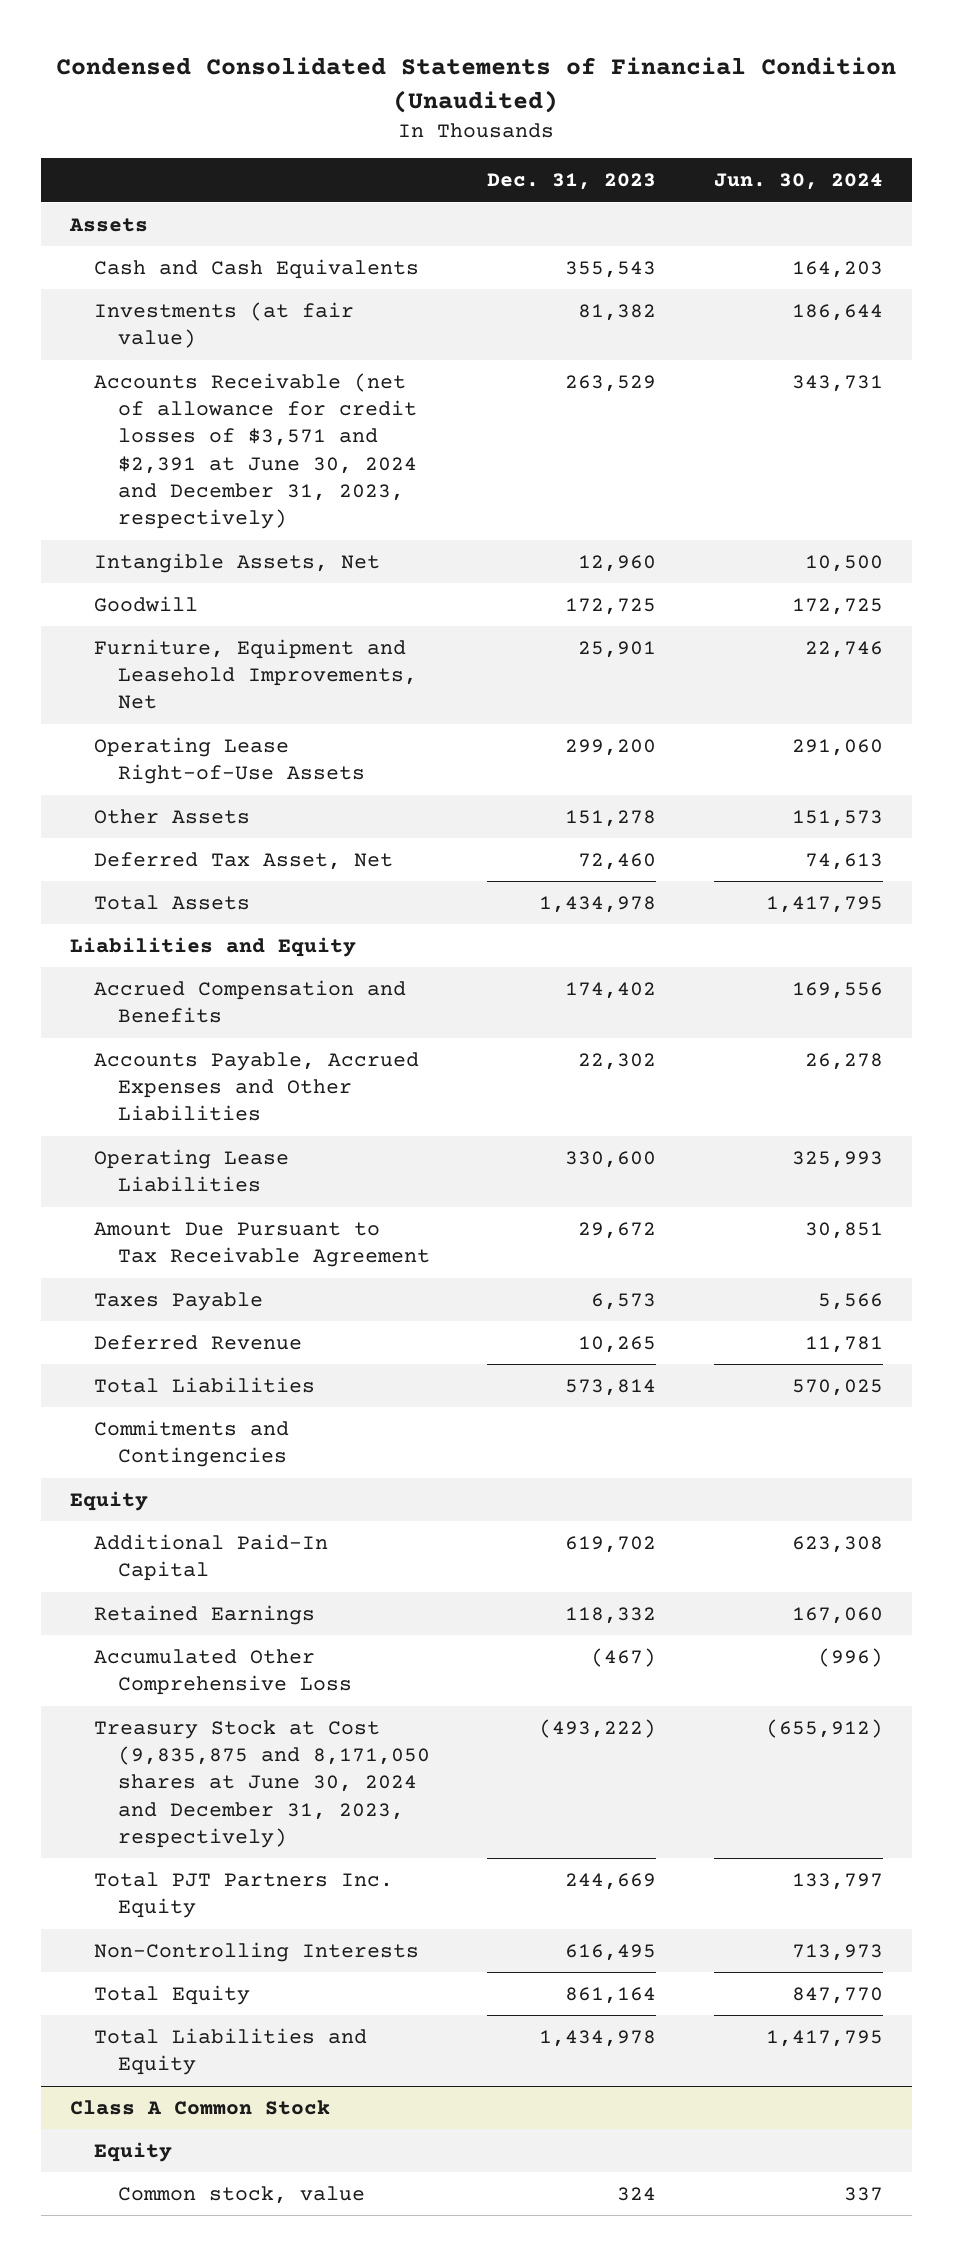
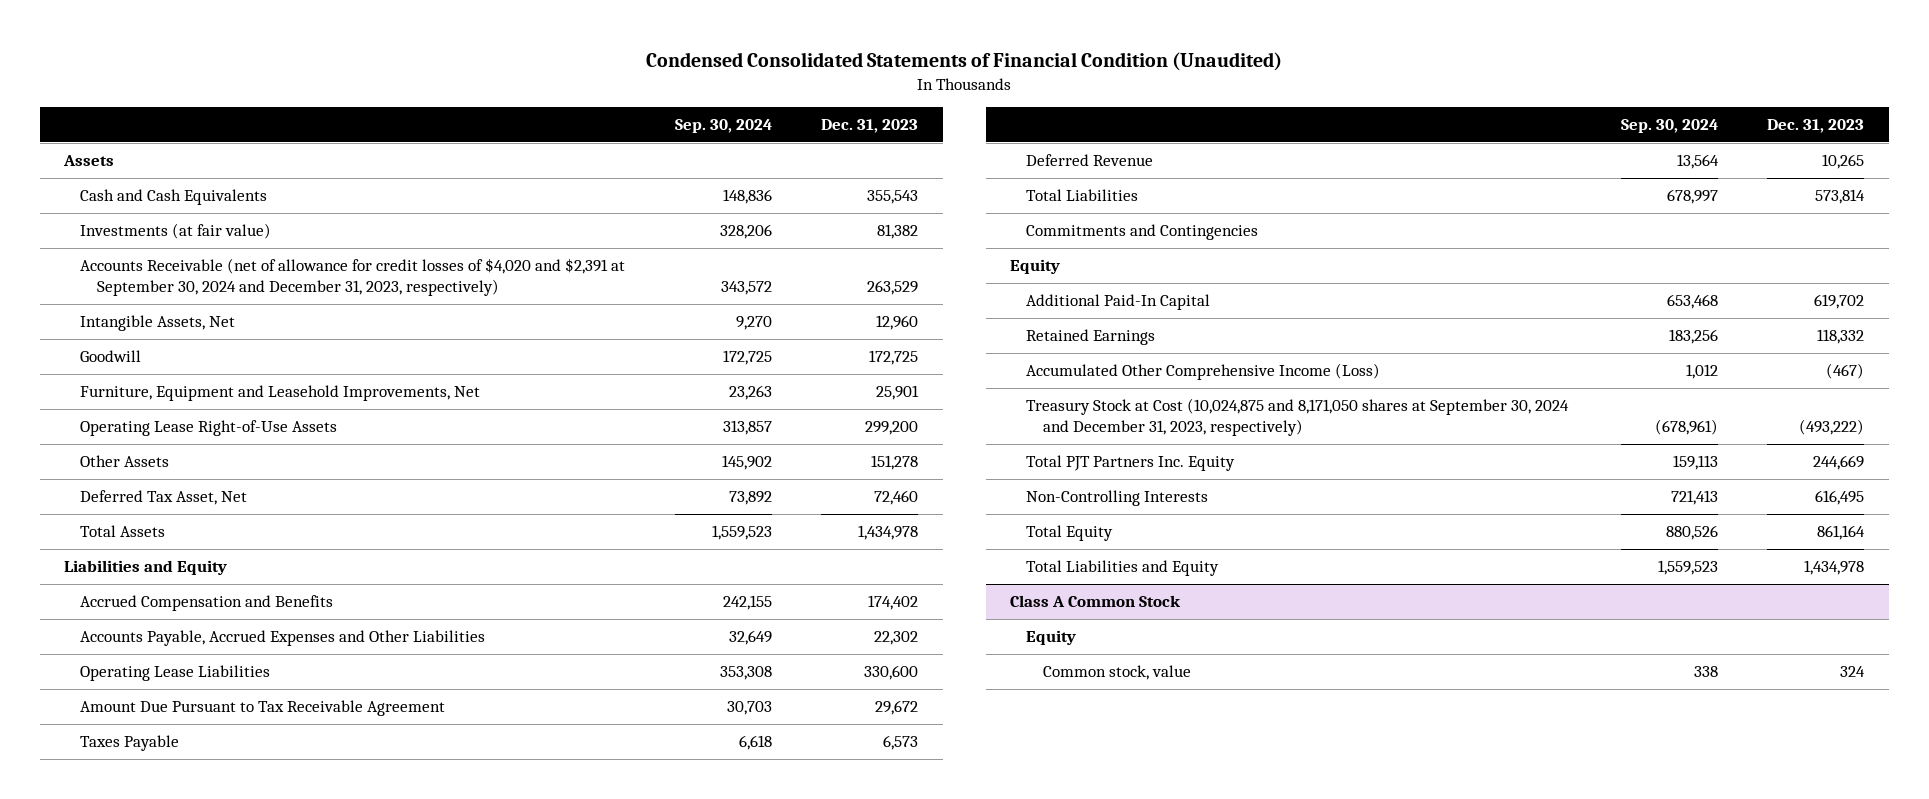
[713,173,883,191] Jun. 30, 2024 -> none
none -> [674,119,772,134] Sep. 30, 2024
[93,372,417,530] Accounts Receivable (net of allowance for credit losses of $3,571 and $2,391 at June 30, 2024 and December 31, 2023, respectively) -> [80,258,626,297] Accounts Receivable (net of allowance for credit losses of $4,020 and $2,391 at September 30, 2024 and December 31, 2023, respectively)
[93,1648,352,1696] Accumulated Other Comprehensive Loss -> [1026,363,1381,381] Accumulated Other Comprehensive Income (Loss)
[93,1719,430,1849] Treasury Stock at Cost (9,835,875 and 8,171,050 shares at June 30, 2024 and December 31, 2023, respectively) -> [1026,398,1570,437] Treasury Stock at Cost (10,024,875 and 8,171,050 shares at September 30, 2024 and December 31, 2023, respectively)

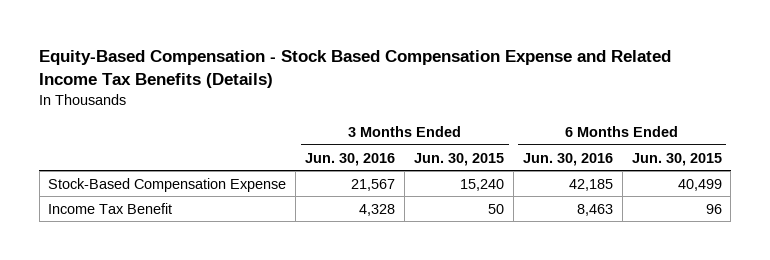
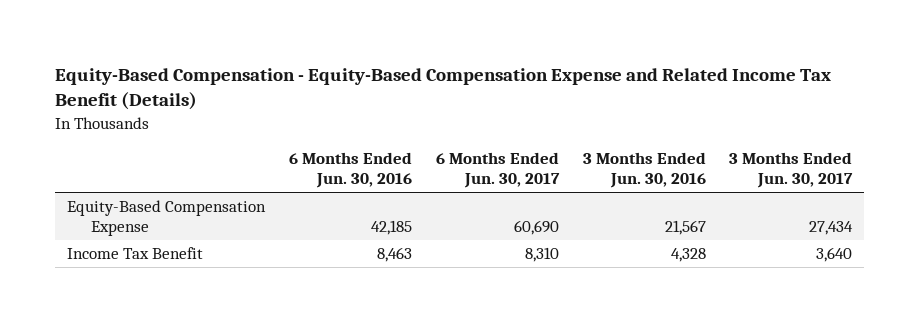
[39,49,672,88] Equity-Based Compensation - Stock Based Compensation Expense and Related Income Tax Benefits (Details) -> [55,67,832,111] Equity-Based Compensation - Equity-Based Compensation Expense and Related Income Tax Benefit (Details)
[414,152,505,166] Jun. 30, 2015 -> none
[631,152,722,166] Jun. 30, 2015 -> none
none -> [435,152,560,189] 6 Months Ended Jun. 30, 2017
none -> [729,152,854,189] 3 Months Ended Jun. 30, 2017
[48,177,287,192] Stock-Based Compensation Expense -> [67,200,267,237] Equity-Based Compensation Expense

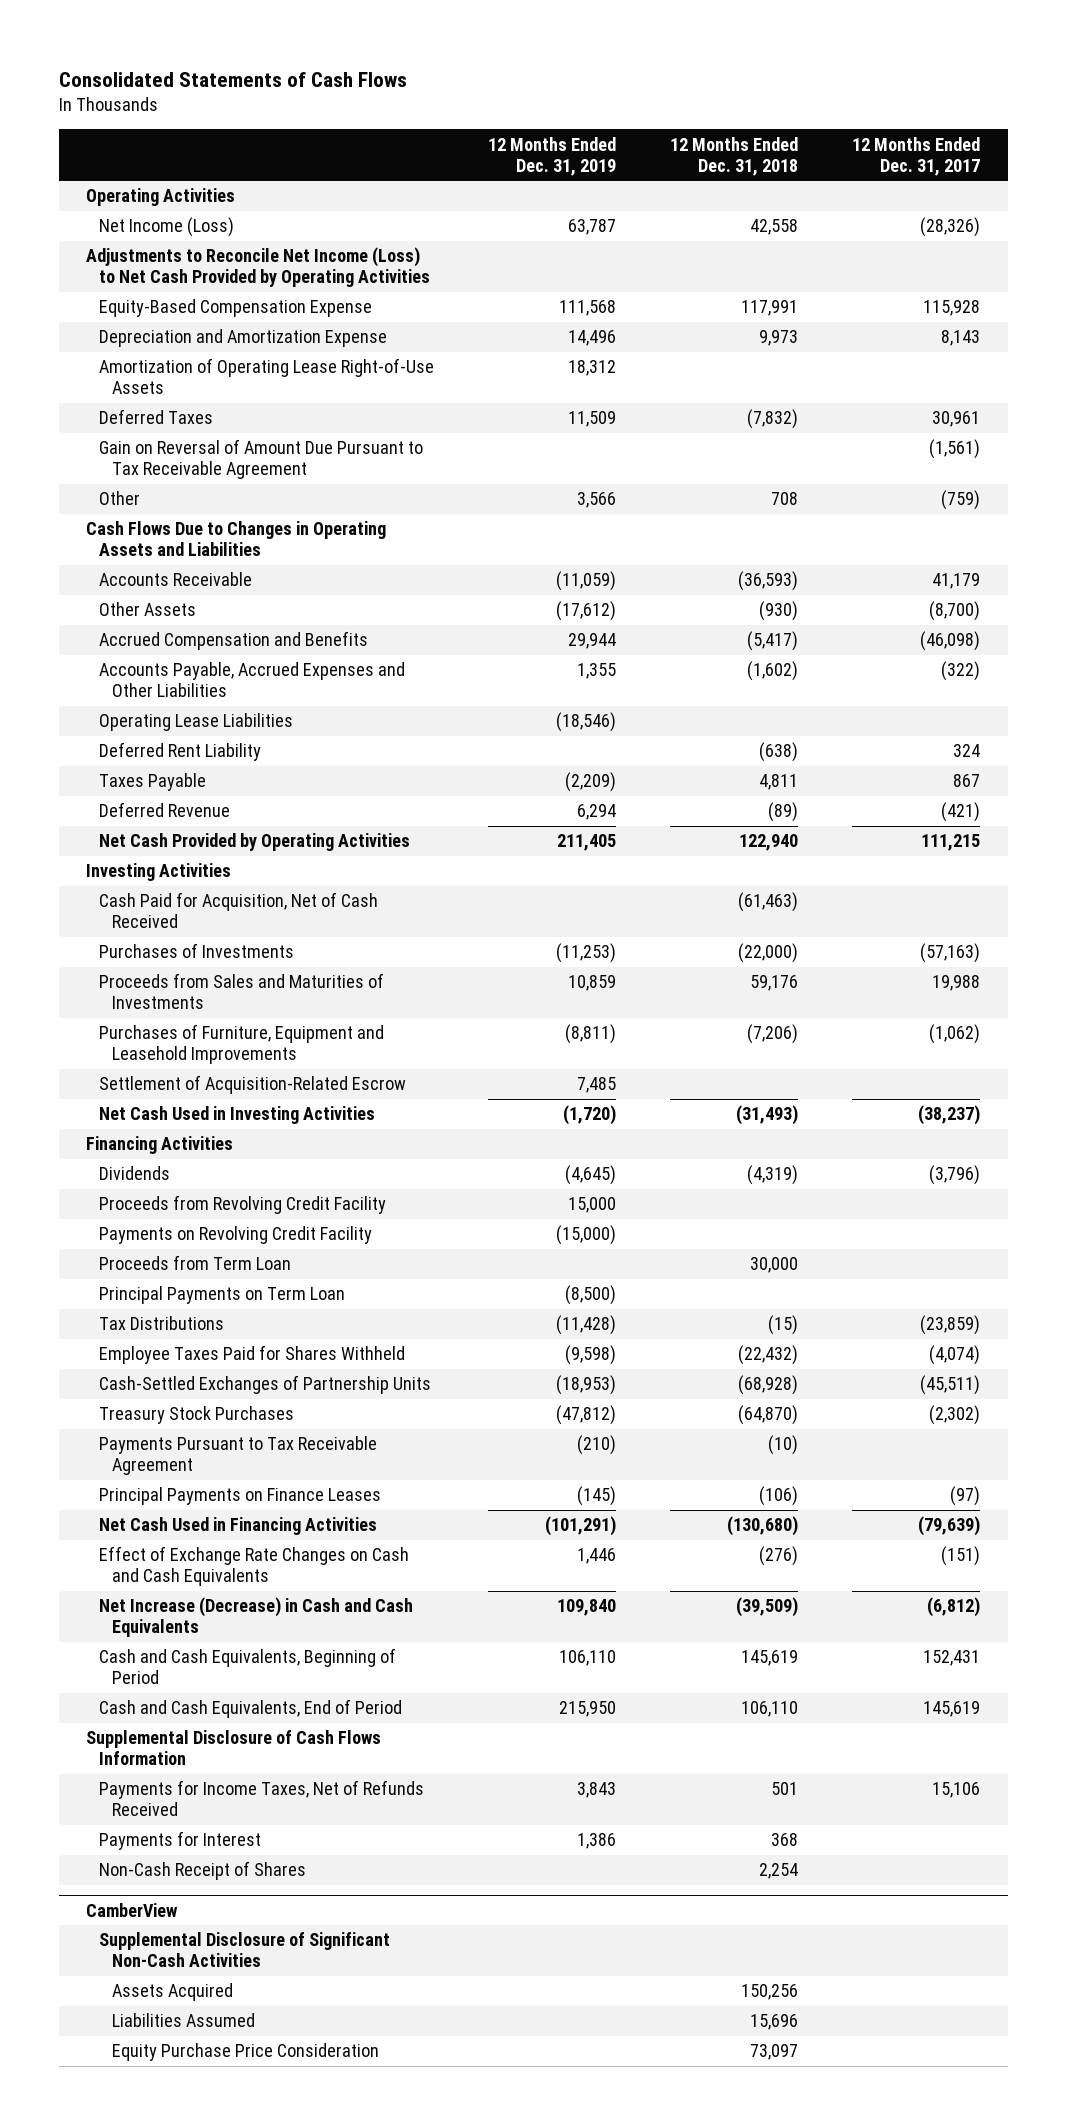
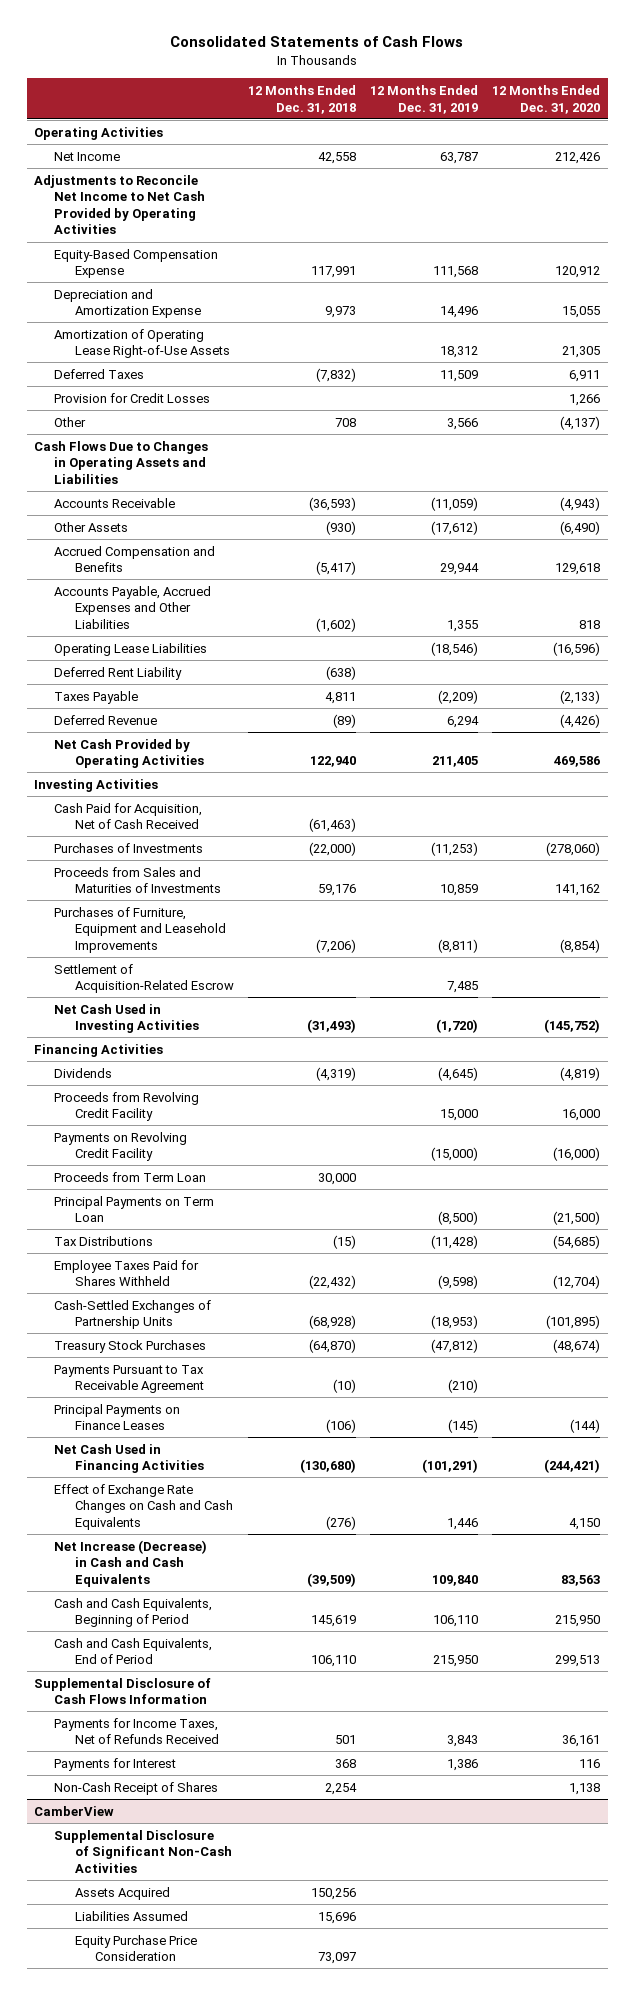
[852,136,981,176] 12 Months Ended Dec. 31, 2017 -> none
none -> [492,84,601,114] 12 Months Ended Dec. 31, 2020
[98,217,234,238] Net Income (Loss) -> [54,151,121,161] Net Income
[85,247,430,288] Adjustments to Reconcile Net Income (Loss) to Net Cash Provided by Operating Activities -> [33,174,206,235] Adjustments to Reconcile Net Income to Net Cash Provided by Operating Activities
[98,439,423,480] Gain on Reversal of Amount Due Pursuant to Tax Receivable Agreement -> none
none -> [54,392,211,403] Provision for Credit Losses

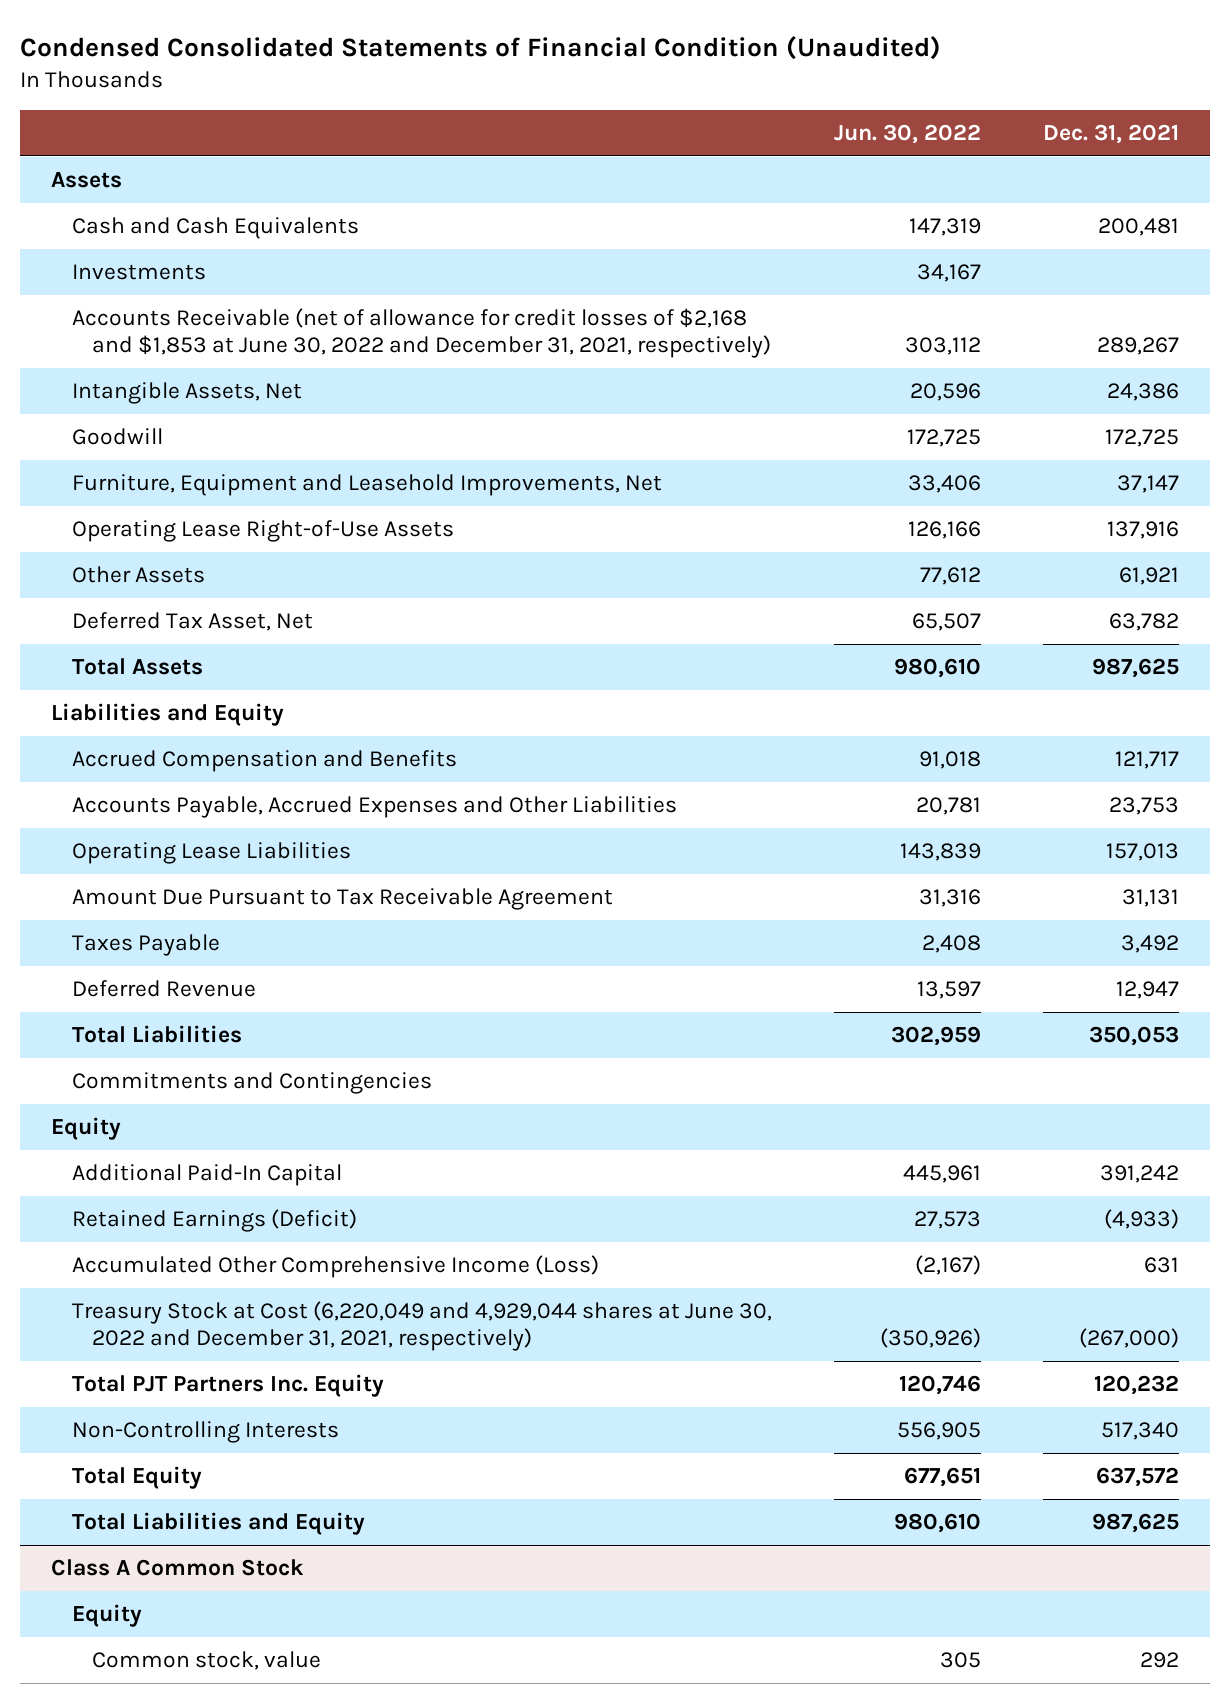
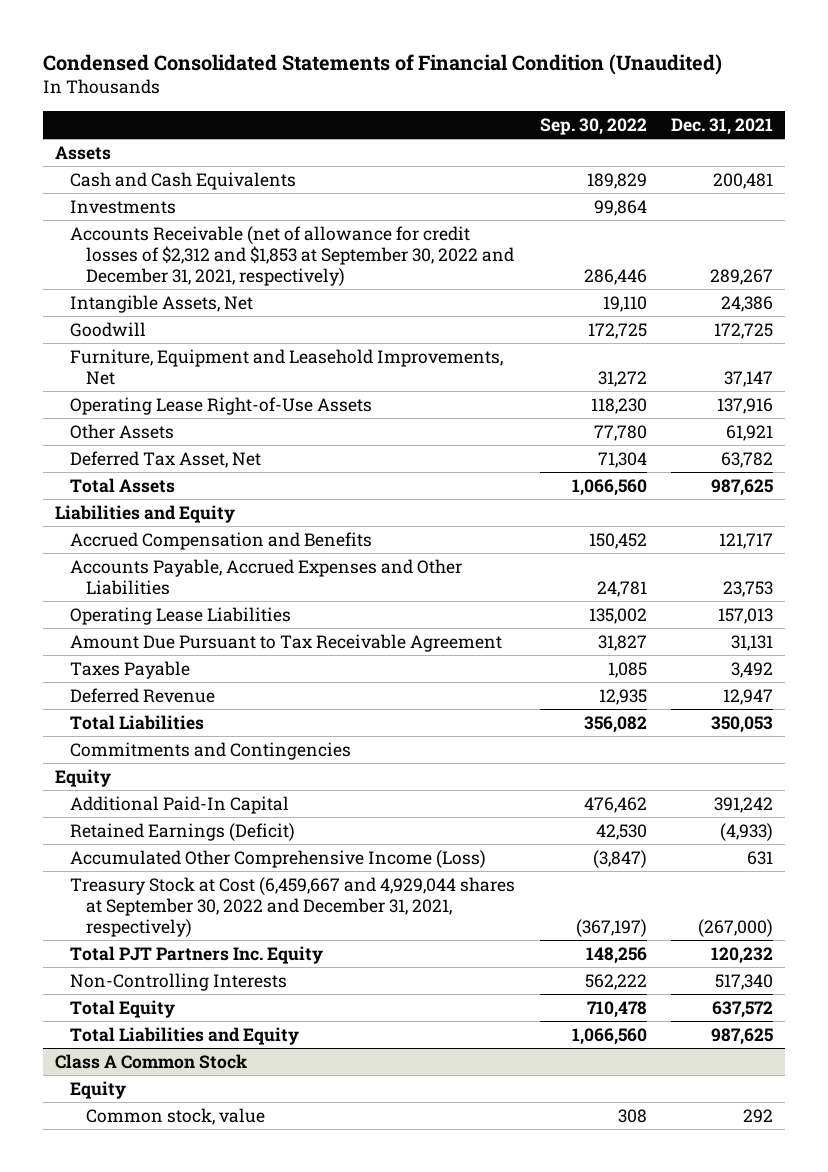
[833,124,981,145] Jun. 30, 2022 -> none
none -> [539,118,647,136] Sep. 30, 2022
[71,308,772,359] Accounts Receivable (net of allowance for credit losses of $2,168 and $1,853 at June 30, 2022 and December 31, 2021, respectively) -> [70,226,514,286] Accounts Receivable (net of allowance for credit losses of $2,312 and $1,853 at September 30, 2022 and December 31, 2021, respectively)
[71,1301,772,1352] Treasury Stock at Cost (6,220,049 and 4,929,044 shares at June 30, 2022 and December 31, 2021, respectively) -> [70,877,516,937] Treasury Stock at Cost (6,459,667 and 4,929,044 shares at September 30, 2022 and December 31, 2021, respectively)

